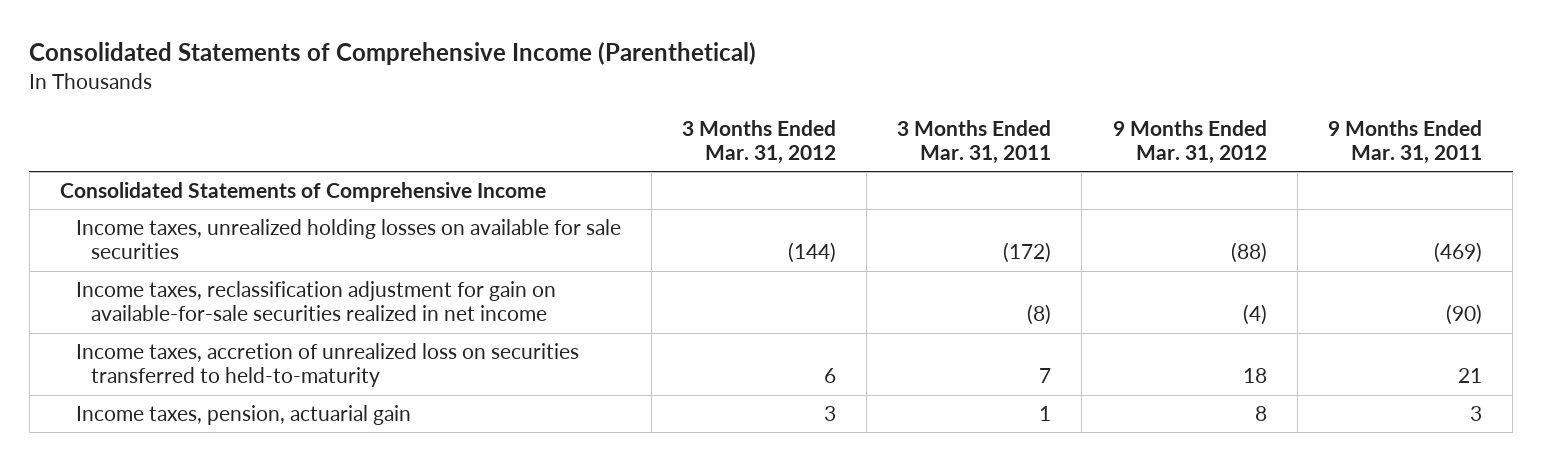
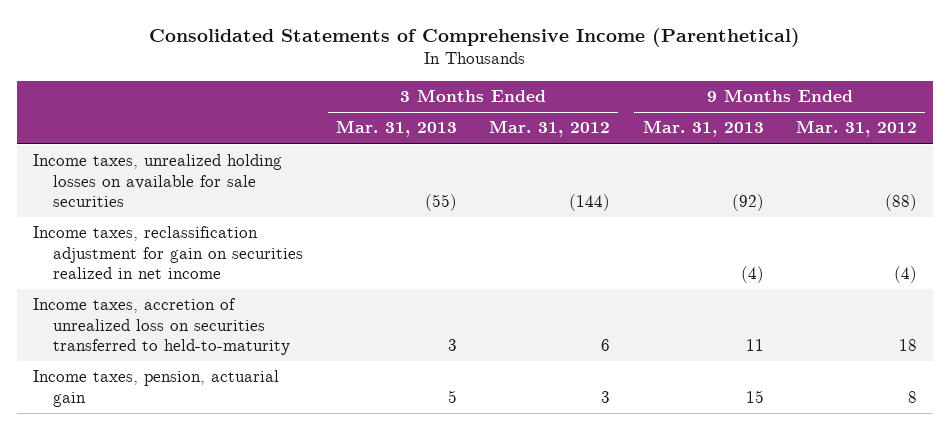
[897,119,1052,164] 3 Months Ended Mar. 31, 2011 -> none
[1327,119,1482,164] 9 Months Ended Mar. 31, 2011 -> none
none -> [335,120,457,138] Mar. 31, 2013
none -> [642,120,764,138] Mar. 31, 2013
[60,182,547,203] Consolidated Statements of Comprehensive Income -> none
[75,281,556,322] Income taxes, reclassification adjustment for gain on available-for-sale securities realized in net income -> [33,226,304,279] Income taxes, reclassification adjustment for gain on securities realized in net income

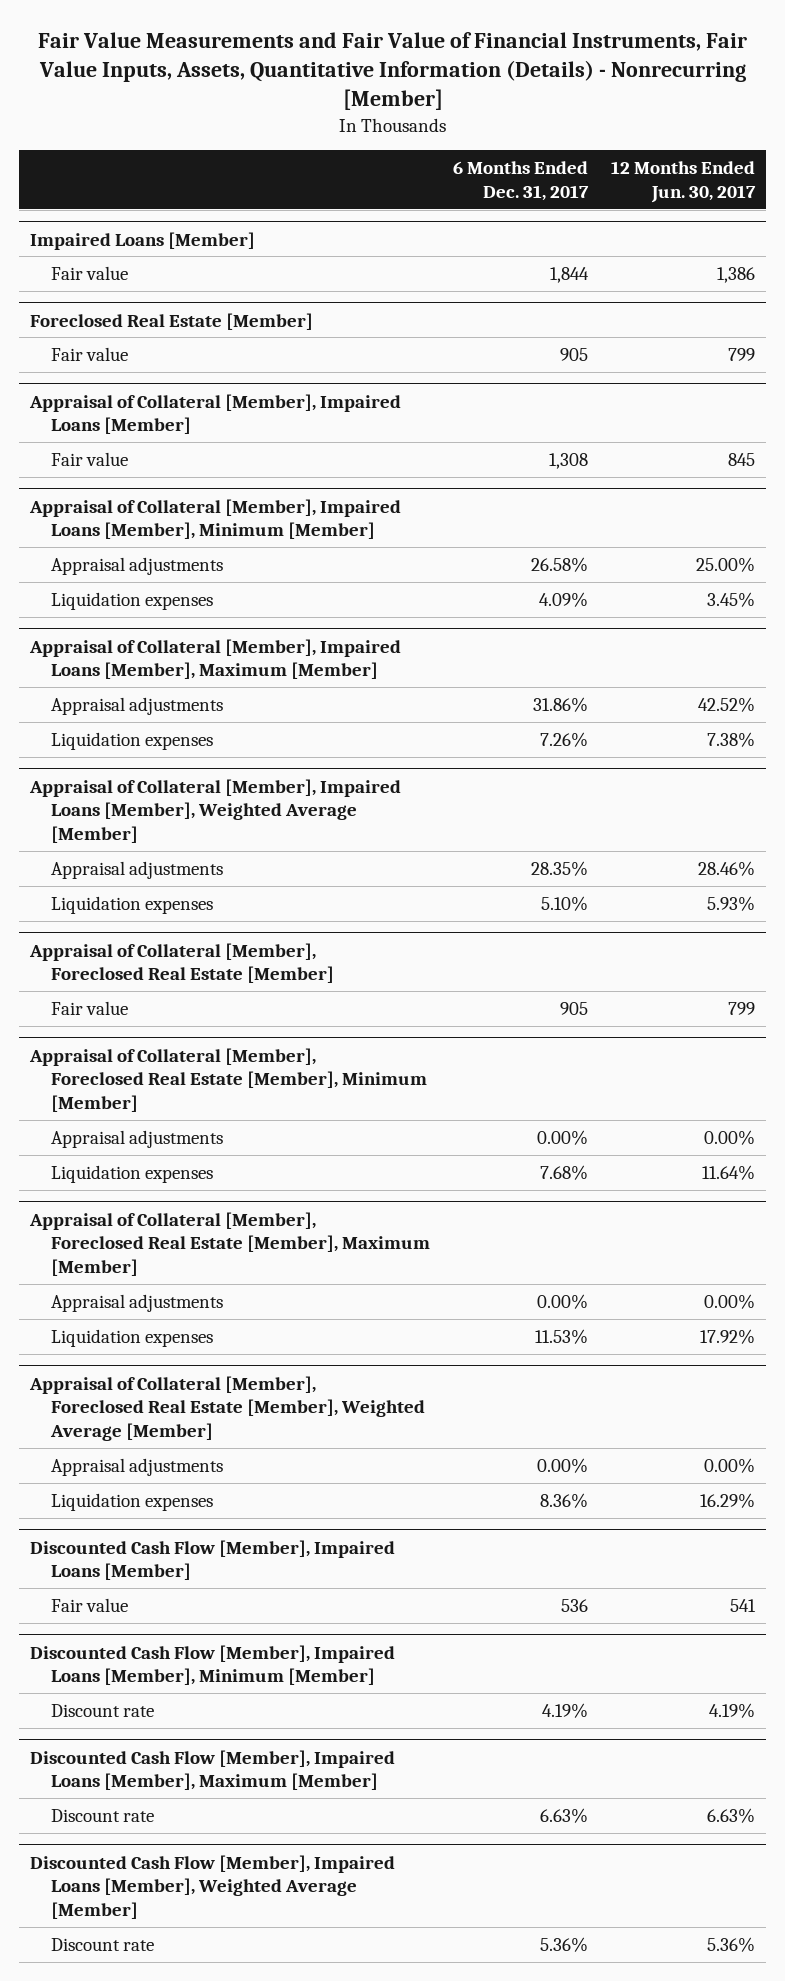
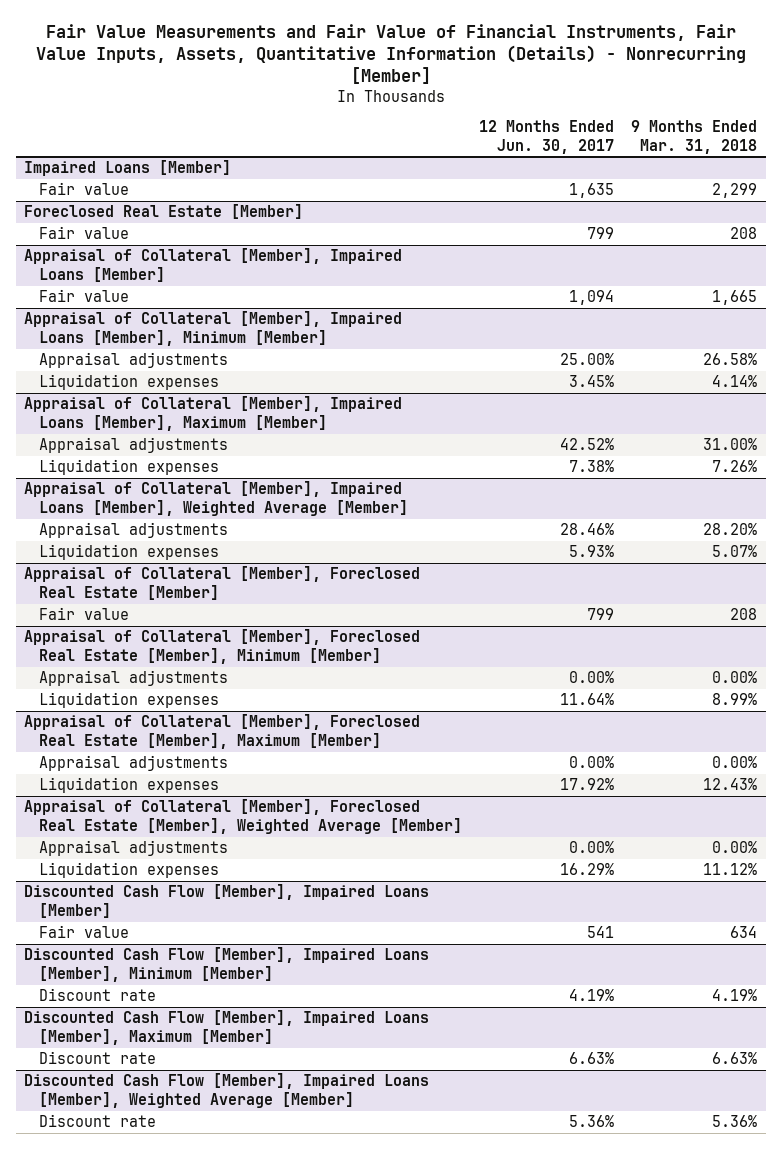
[453,161,590,201] 6 Months Ended Dec. 31, 2017 -> none
none -> [631,120,758,154] 9 Months Ended Mar. 31, 2018
[716,266,755,283] 1,386 -> [569,183,615,199] 1,635
[727,452,755,466] 845 -> [569,290,615,306] 1,094

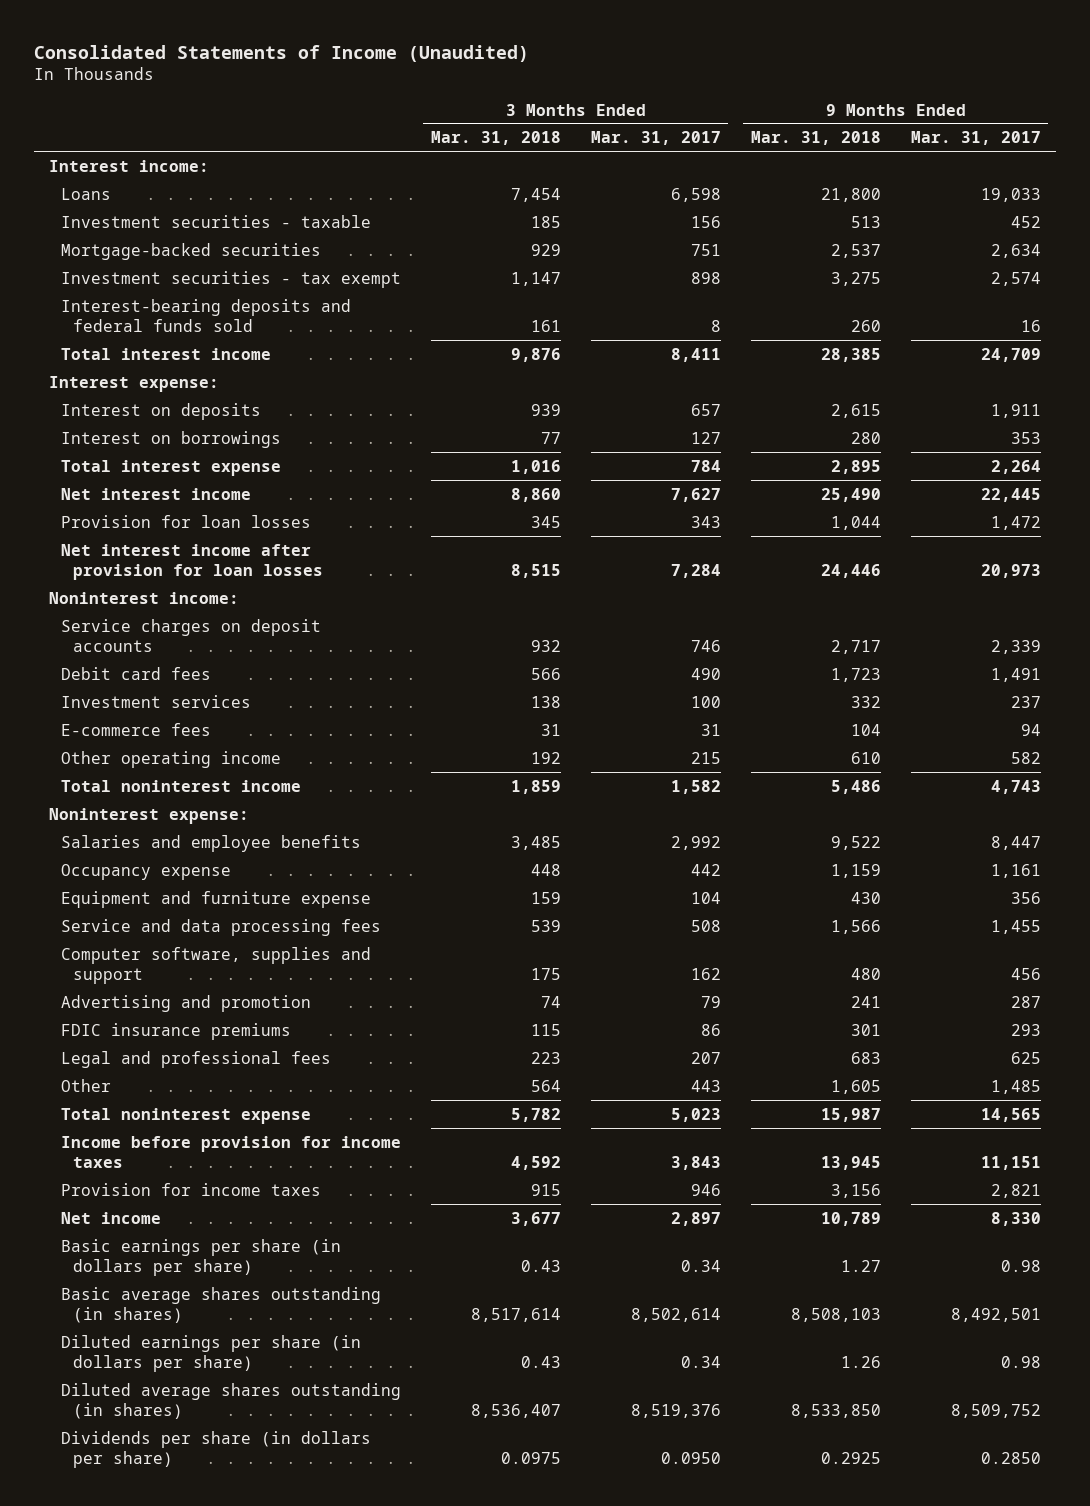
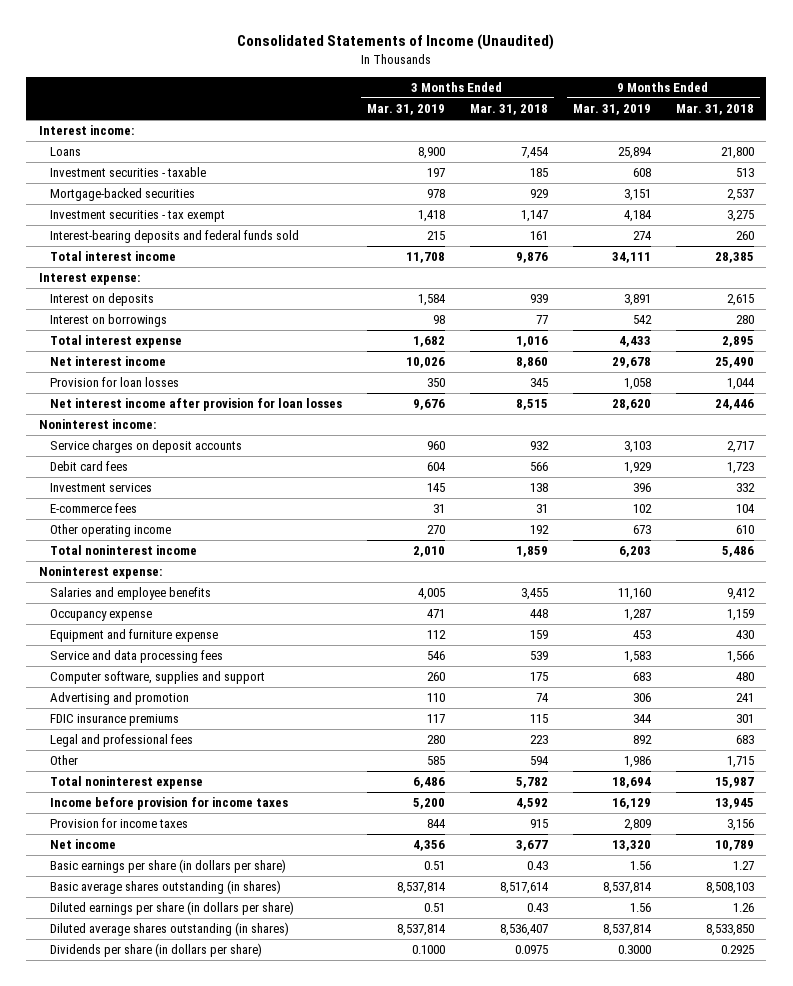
[590,131,721,146] Mar. 31, 2017 -> none
[910,131,1041,146] Mar. 31, 2017 -> none
none -> [366,104,445,116] Mar. 31, 2019
none -> [572,104,651,116] Mar. 31, 2019
[510,835,561,850] 3,485 -> [520,588,548,601] 3,455
[830,835,881,850] 9,522 -> [726,588,755,601] 9,412
[530,1079,561,1092] 564 -> [529,756,549,766] 594
[830,1079,881,1094] 1,605 -> [726,756,754,769] 1,715

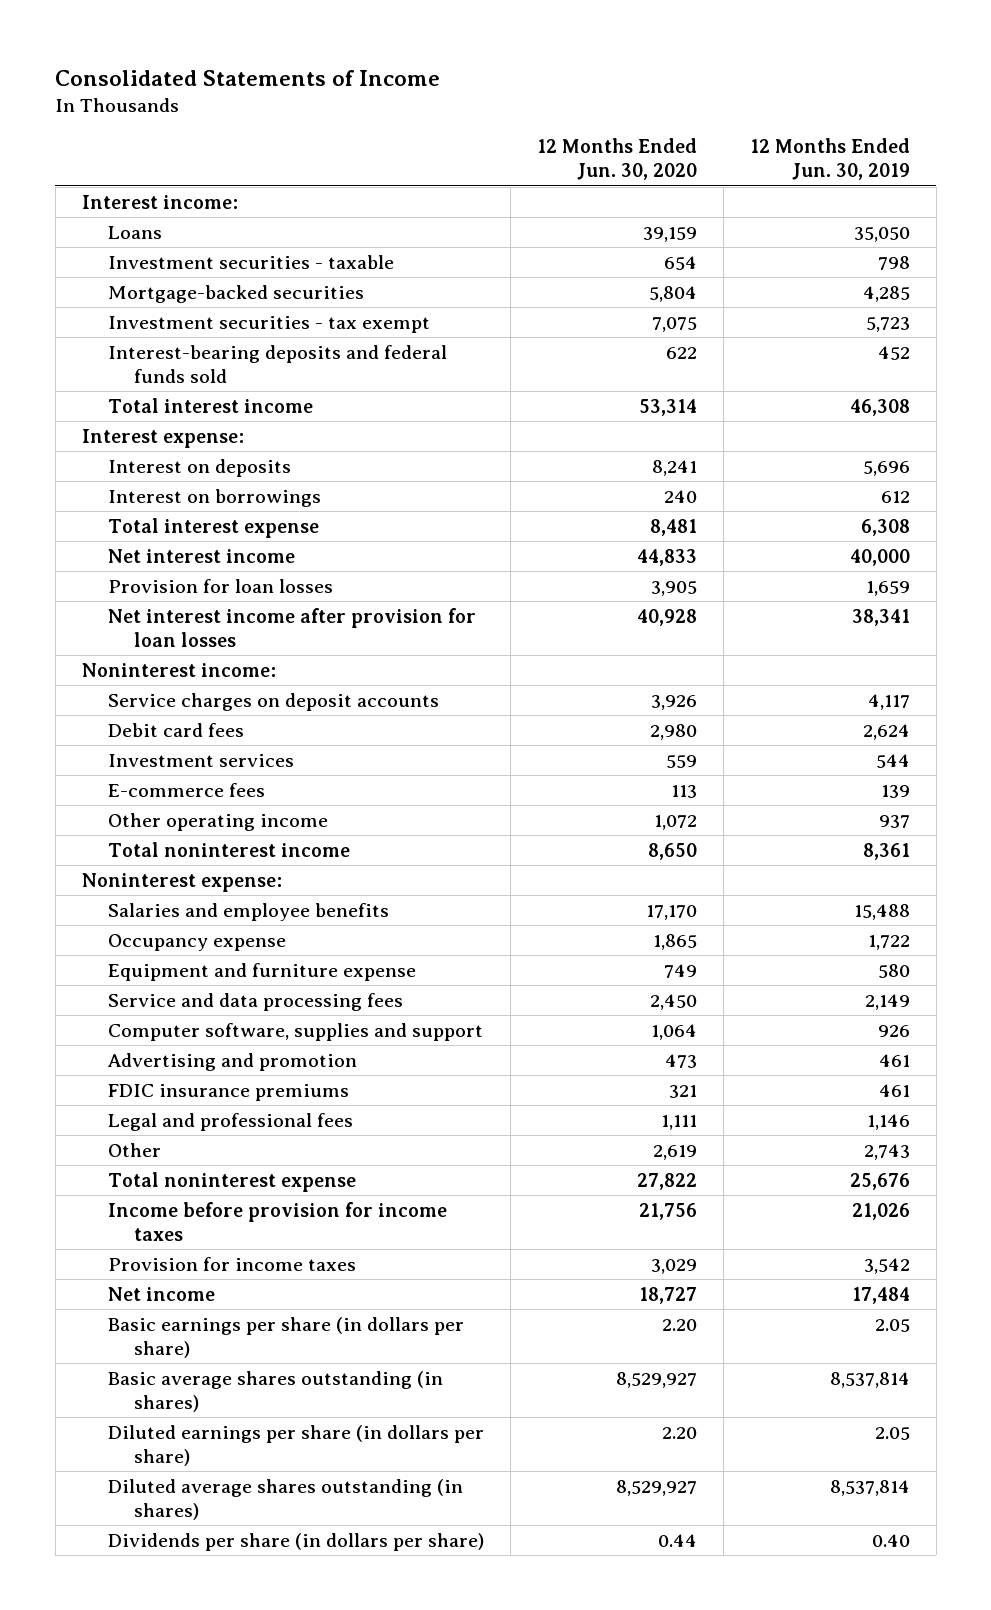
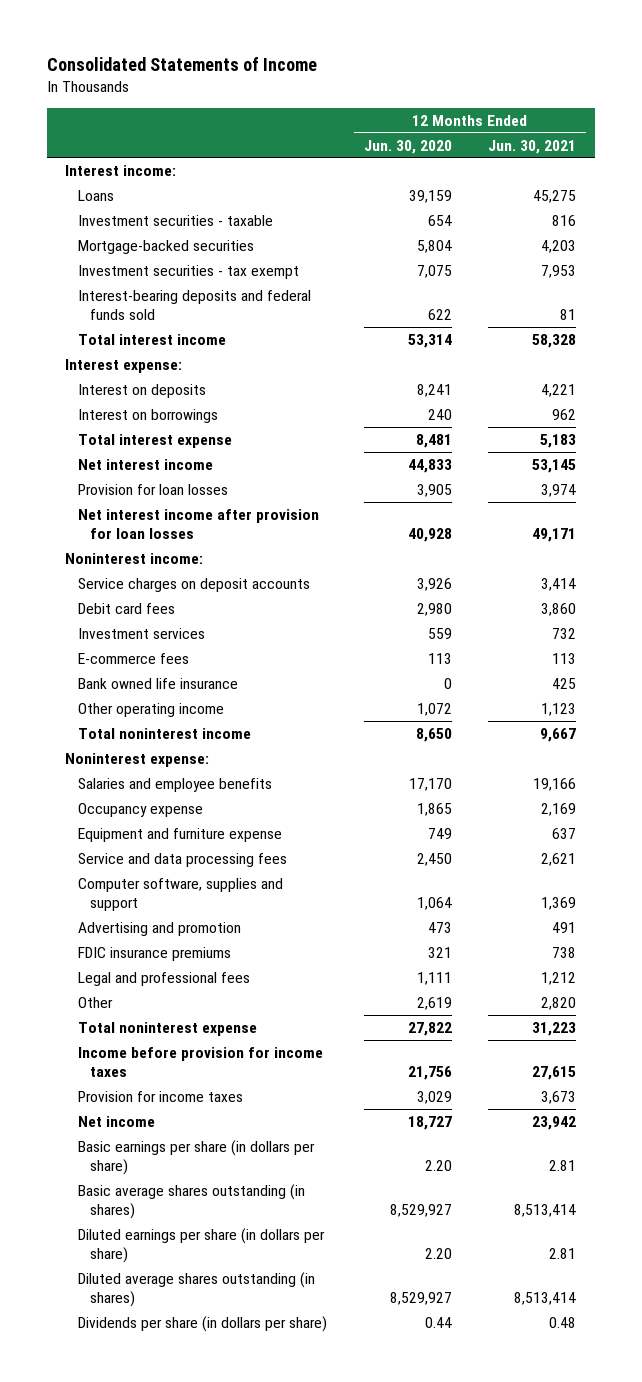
[749,138,910,181] 12 Months Ended Jun. 30, 2019 -> none
none -> [488,139,577,154] Jun. 30, 2021
none -> [77,677,238,689] Bank owned life insurance

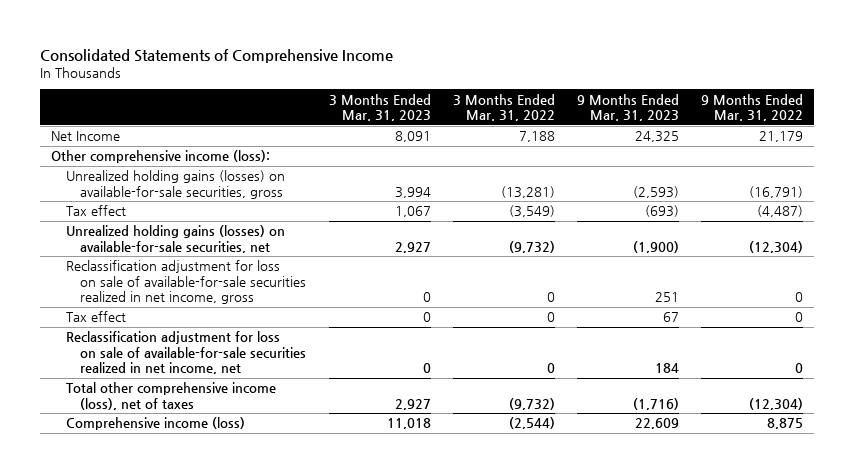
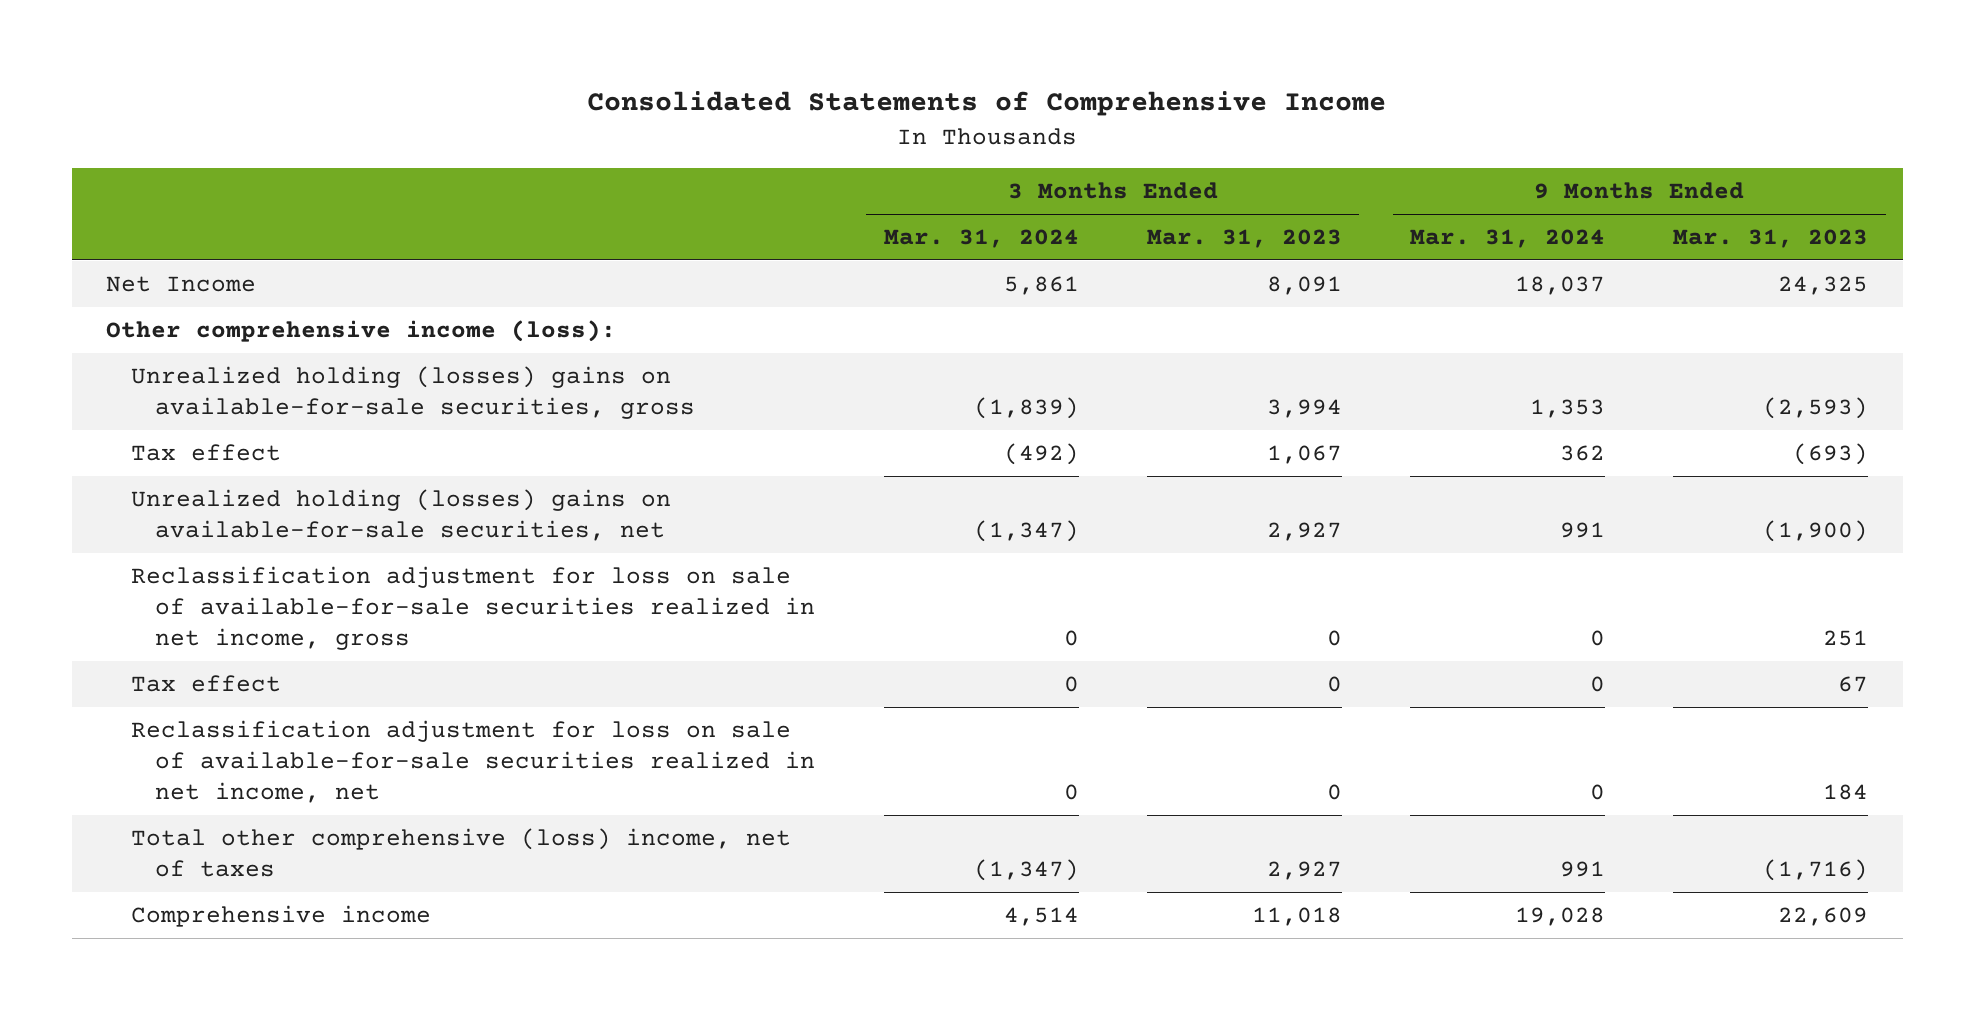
[452,93,555,122] 3 Months Ended Mar. 31, 2022 -> none
[700,93,803,122] 9 Months Ended Mar. 31, 2022 -> none
none -> [883,229,1079,249] Mar. 31, 2024
none -> [1410,229,1606,249] Mar. 31, 2024
[65,170,285,199] Unrealized holding gains (losses) on available-for-sale securities, gross -> [130,366,696,420] Unrealized holding (losses) gains on available-for-sale securities, gross
[65,225,285,253] Unrealized holding gains (losses) on available-for-sale securities, net -> [130,489,671,542] Unrealized holding (losses) gains on available-for-sale securities, net
[65,382,276,410] Total other comprehensive income (loss), net of taxes -> [130,828,791,878] Total other comprehensive (loss) income, net of taxes
[65,417,245,431] Comprehensive income (loss) -> [130,905,431,928] Comprehensive income

